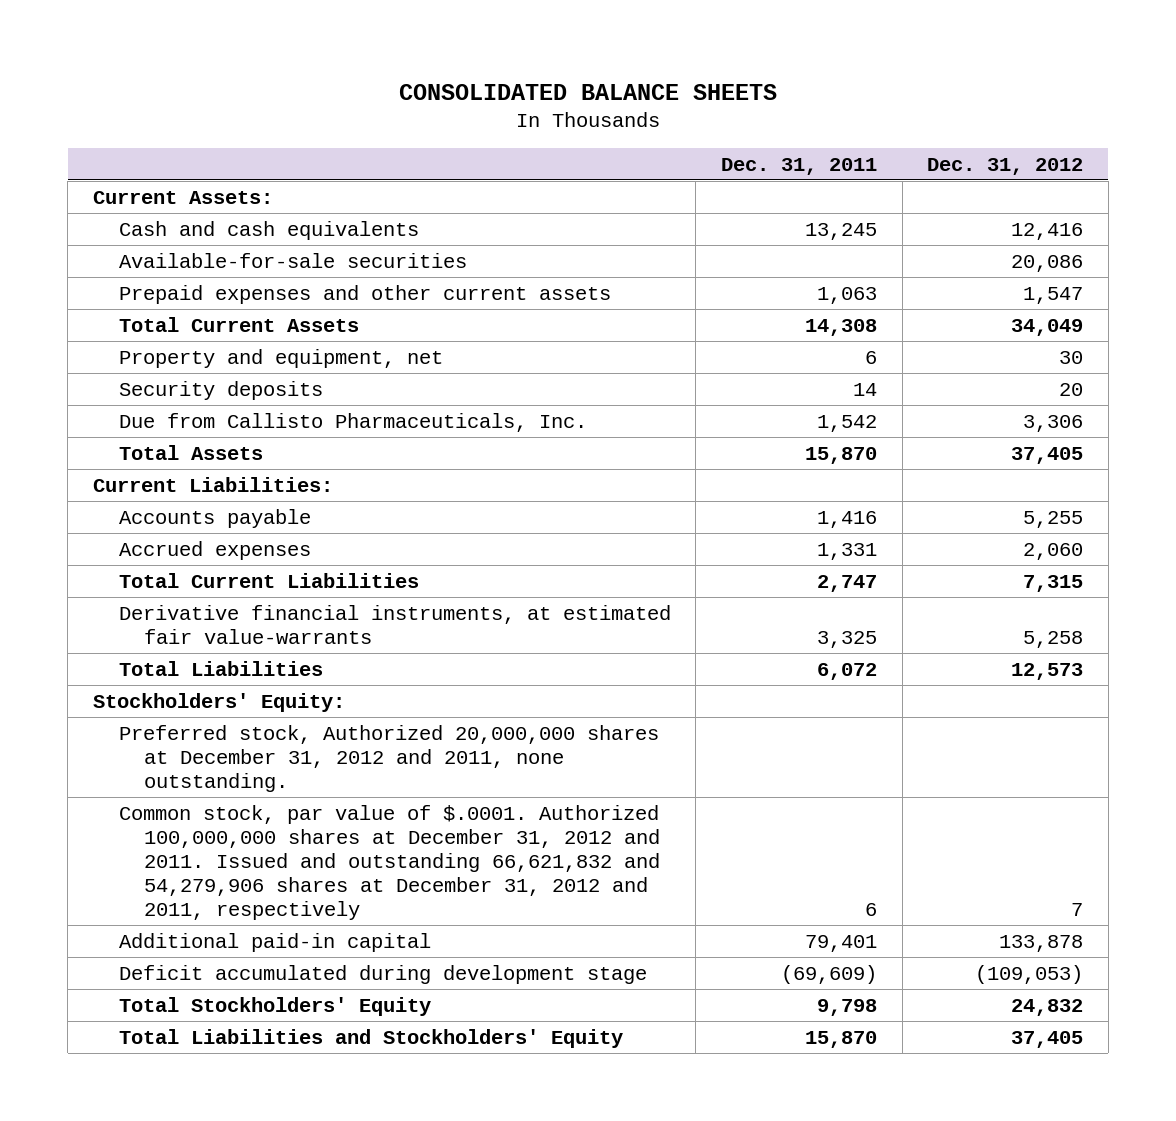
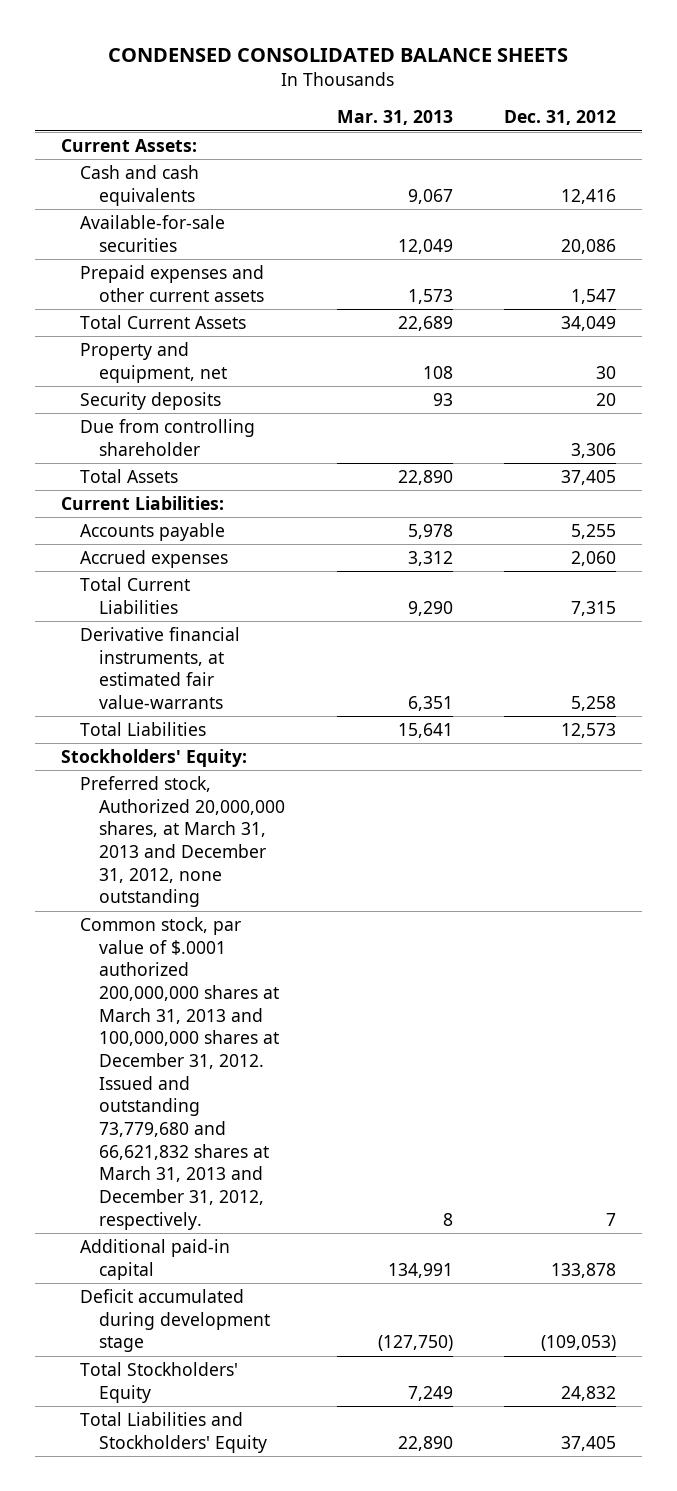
[399,83,778,100] CONSOLIDATED BALANCE SHEETS -> [108,48,569,63] CONDENSED CONSOLIDATED BALANCE SHEETS
[720,157,877,175] Dec. 31, 2011 -> none
none -> [336,110,453,126] Mar. 31, 2013
[118,412,587,432] Due from Callisto Pharmaceuticals, Inc. -> [80,419,256,456] Due from controlling shareholder
[118,724,659,792] Preferred stock, Authorized 20,000,000 shares at December 31, 2012 and 2011, none outstanding. -> [80,776,286,908] Preferred stock, Authorized 20,000,000 shares, at March 31, 2013 and December 31, 2012, none outstanding
[118,804,661,920] Common stock, par value of $.0001. Authorized 100,000,000 shares at December 31, 2012 and 2011. Issued and outstanding 66,621,832 and 54,279,906 shares at December 31, 2012 and 2011, respectively -> [80,917,280,1230] Common stock, par value of $.0001 authorized 200,000,000 shares at March 31, 2013 and 100,000,000 shares at December 31, 2012. Issued and outstanding 73,779,680 and 66,621,832 shares at March 31, 2013 and December 31, 2012, respectively.

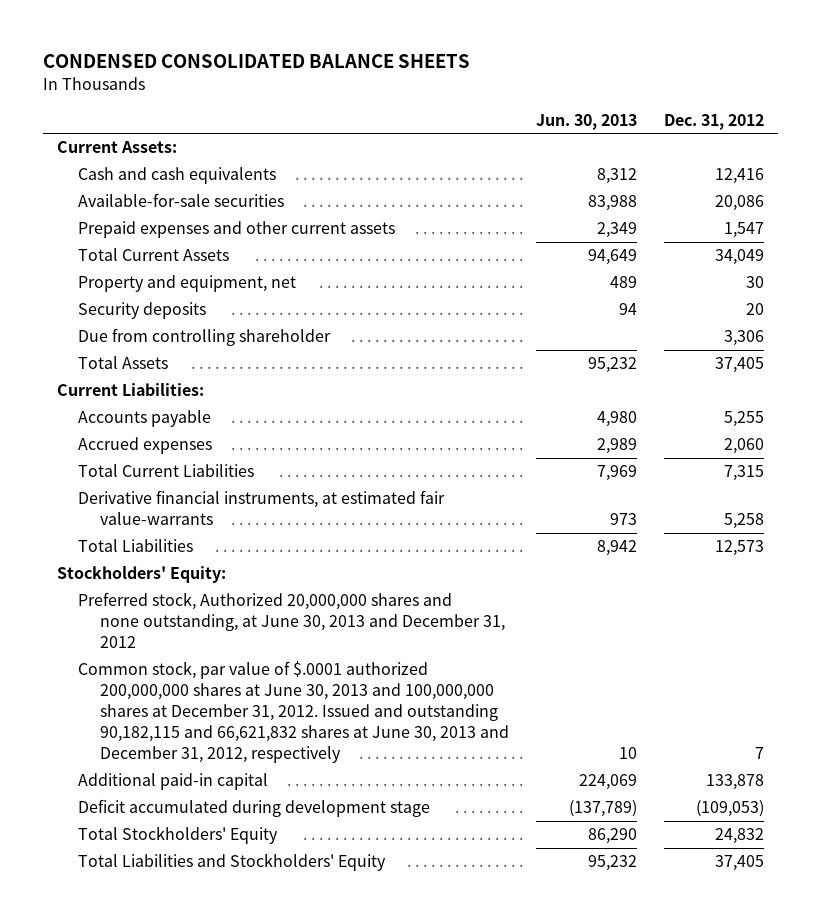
[336,110,453,126] Mar. 31, 2013 -> none
none -> [536,113,638,130] Jun. 30, 2013
[80,776,286,908] Preferred stock, Authorized 20,000,000 shares, at March 31, 2013 and December 31, 2012, none outstanding -> [78,592,506,649] Preferred stock, Authorized 20,000,000 shares and none outstanding, at June 30, 2013 and December 31, 2012
[80,917,280,1230] Common stock, par value of $.0001 authorized 200,000,000 shares at March 31, 2013 and 100,000,000 shares at December 31, 2012. Issued and outstanding 73,779,680 and 66,621,832 shares at March 31, 2013 and December 31, 2012, respectively. -> [78,661,510,764] Common stock, par value of $.0001 authorized 200,000,000 shares at June 30, 2013 and 100,000,000 shares at December 31, 2012. Issued and outstanding 90,182,115 and 66,621,832 shares at June 30, 2013 and December 31, 2012, respectively

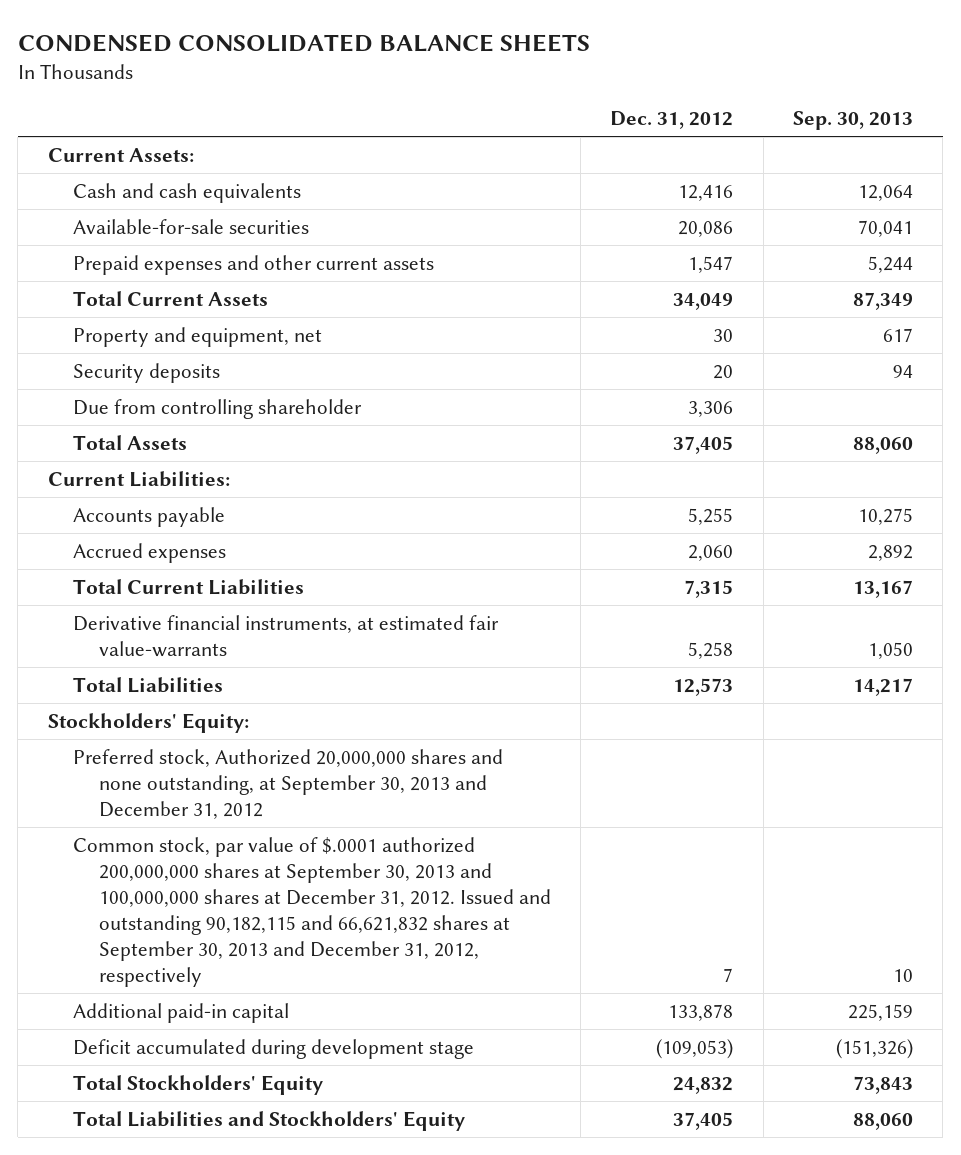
[536,113,638,130] Jun. 30, 2013 -> none
none -> [792,111,913,131] Sep. 30, 2013
[78,592,506,649] Preferred stock, Authorized 20,000,000 shares and none outstanding, at June 30, 2013 and December 31, 2012 -> [73,748,504,819] Preferred stock, Authorized 20,000,000 shares and none outstanding, at September 30, 2013 and December 31, 2012
[78,661,510,764] Common stock, par value of $.0001 authorized 200,000,000 shares at June 30, 2013 and 100,000,000 shares at December 31, 2012. Issued and outstanding 90,182,115 and 66,621,832 shares at June 30, 2013 and December 31, 2012, respectively -> [73,836,551,988] Common stock, par value of $.0001 authorized 200,000,000 shares at September 30, 2013 and 100,000,000 shares at December 31, 2012. Issued and outstanding 90,182,115 and 66,621,832 shares at September 30, 2013 and December 31, 2012, respectively

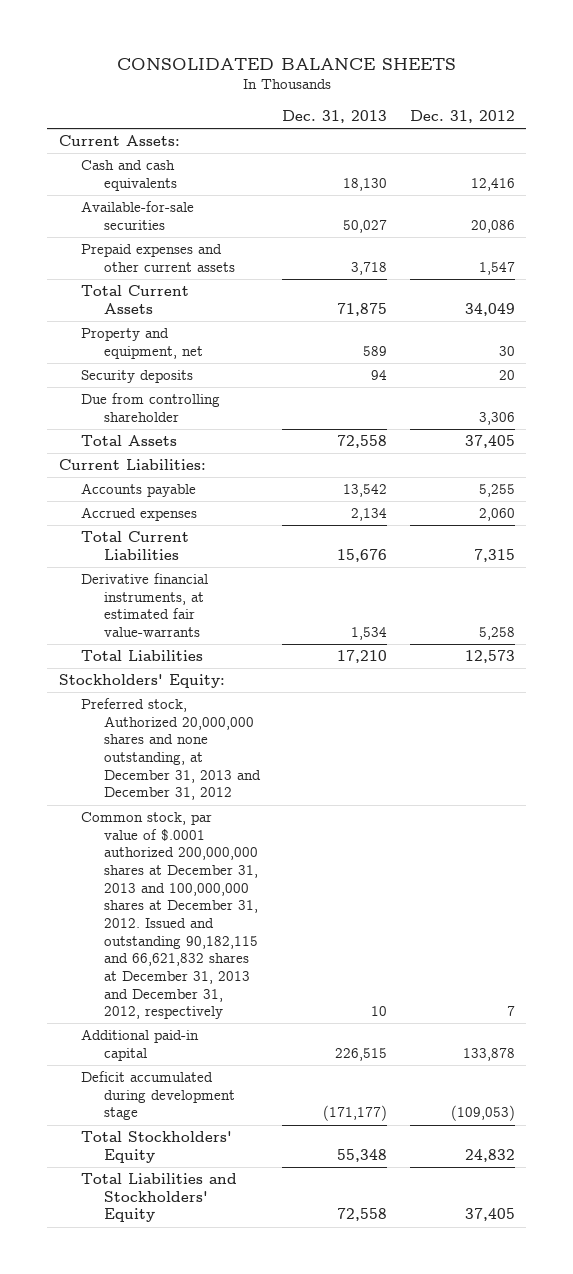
[17,33,590,52] CONDENSED CONSOLIDATED BALANCE SHEETS -> [116,57,456,70] CONSOLIDATED BALANCE SHEETS
[792,111,913,131] Sep. 30, 2013 -> none
none -> [282,109,388,123] Dec. 31, 2013
[73,748,504,819] Preferred stock, Authorized 20,000,000 shares and none outstanding, at September 30, 2013 and December 31, 2012 -> [81,698,261,801] Preferred stock, Authorized 20,000,000 shares and none outstanding, at December 31, 2013 and December 31, 2012
[73,836,551,988] Common stock, par value of $.0001 authorized 200,000,000 shares at September 30, 2013 and 100,000,000 shares at December 31, 2012. Issued and outstanding 90,182,115 and 66,621,832 shares at September 30, 2013 and December 31, 2012, respectively -> [81,812,258,1020] Common stock, par value of $.0001 authorized 200,000,000 shares at December 31, 2013 and 100,000,000 shares at December 31, 2012. Issued and outstanding 90,182,115 and 66,621,832 shares at December 31, 2013 and December 31, 2012, respectively

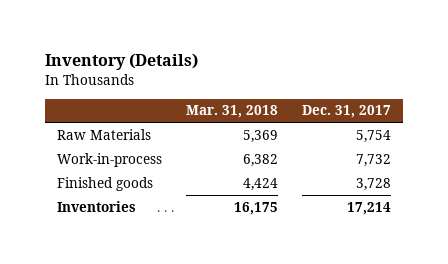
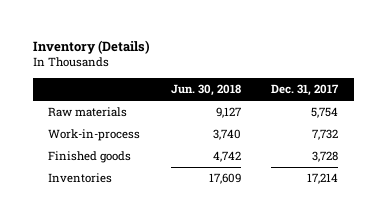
[186,105,279,119] Mar. 31, 2018 -> none
none -> [170,84,241,97] Jun. 30, 2018
[57,128,152,140] Raw Materials -> [48,107,128,118] Raw materials

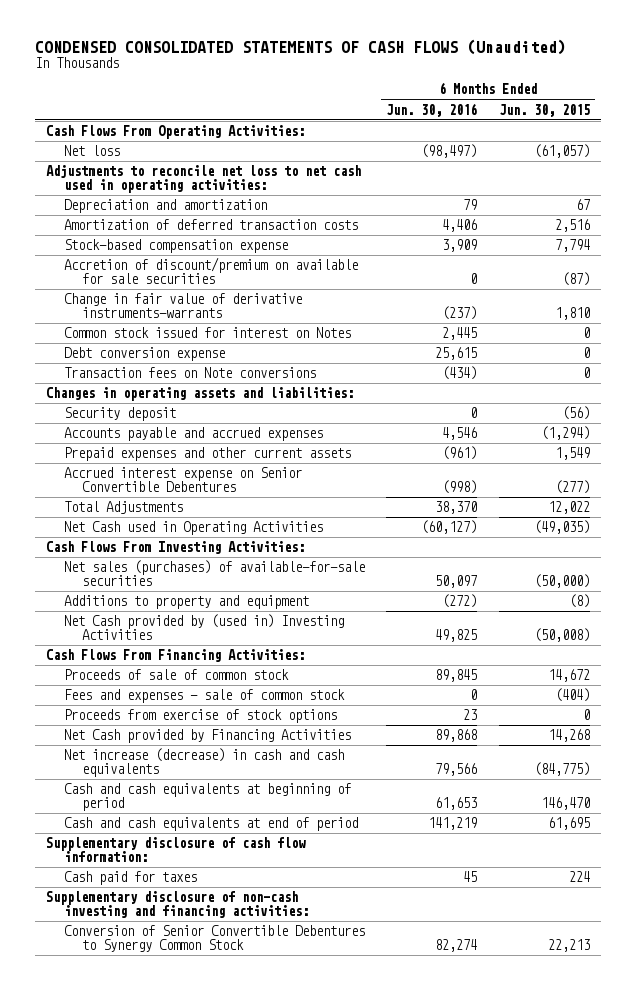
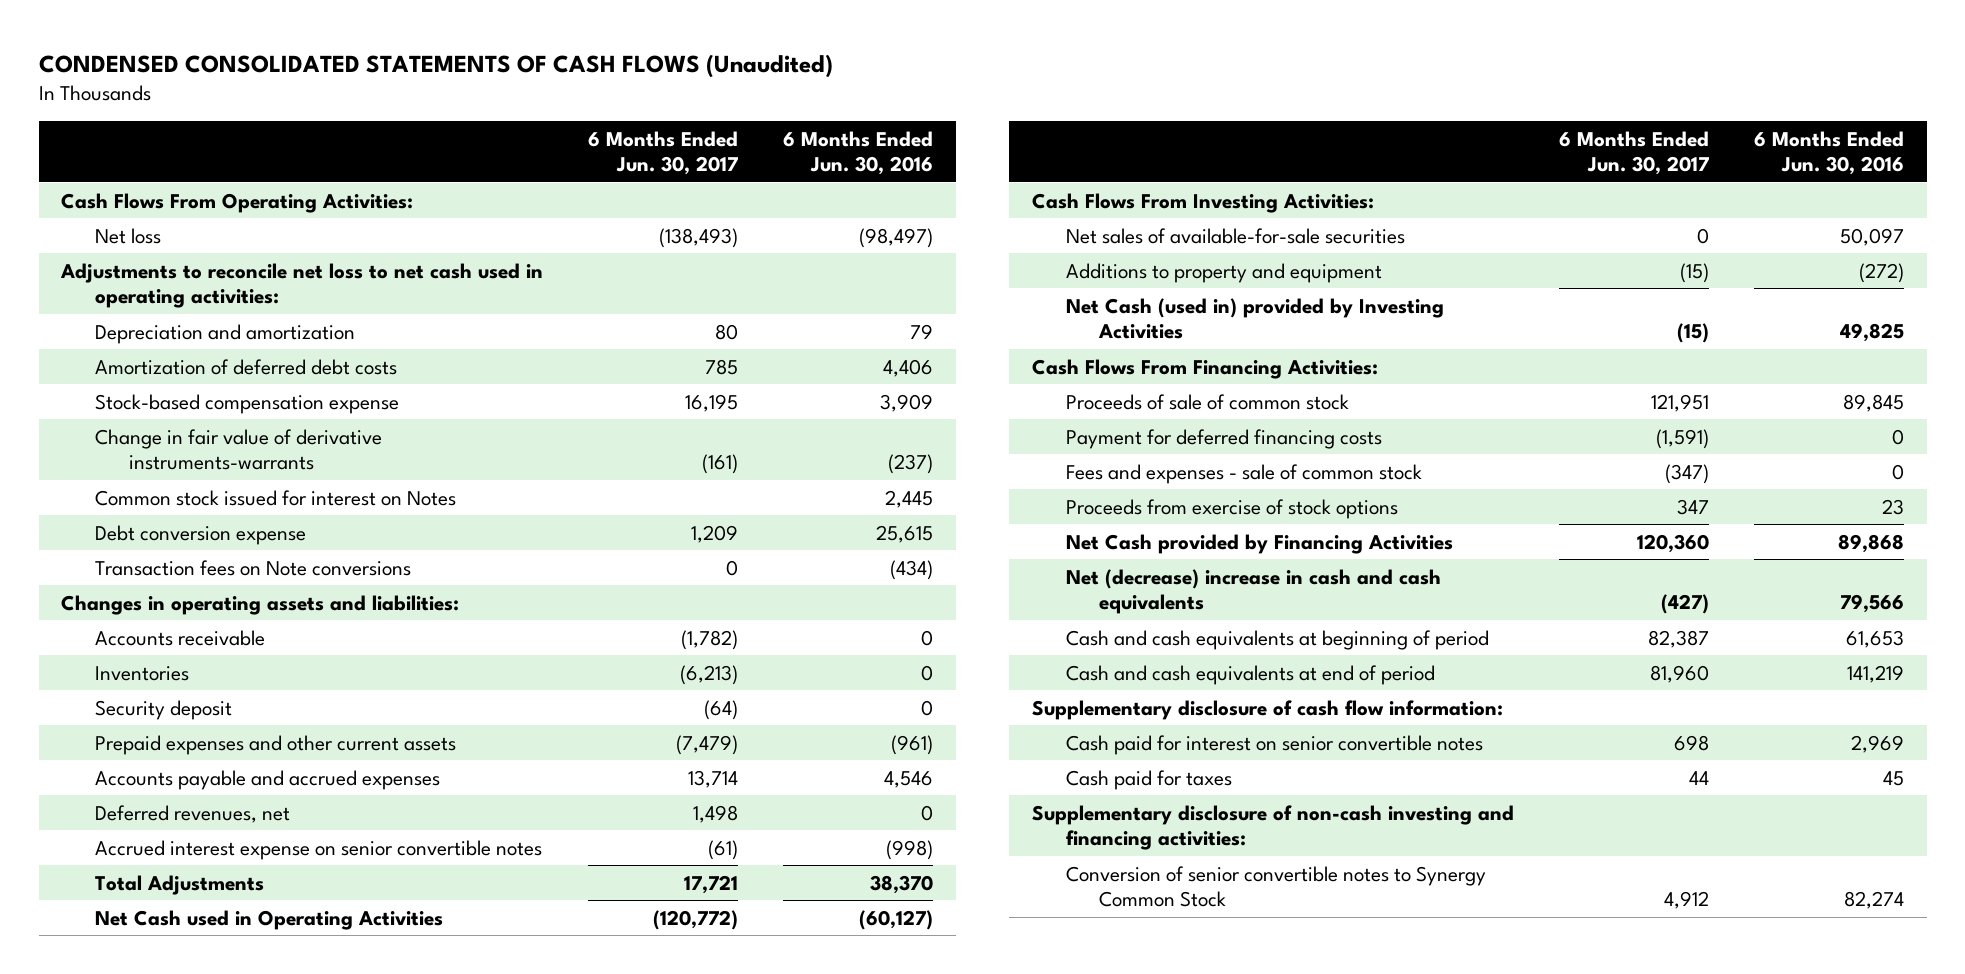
[498,103,590,117] Jun. 30, 2015 -> none
none -> [588,131,739,176] 6 Months Ended Jun. 30, 2017
[63,219,358,231] Amortization of deferred transaction costs -> [95,358,398,375] Amortization of deferred debt costs
[63,257,358,285] Accretion of discount/premium on available for sale securities -> none
none -> [95,629,266,646] Accounts receivable
none -> [95,665,190,681] Inventories
[63,427,323,442] Accounts payable and accrued expenses -> [95,769,441,790] Accounts payable and accrued expenses
none -> [95,804,291,823] Deferred revenues, net
[63,467,302,493] Accrued interest expense on Senior Convertible Debentures -> [95,839,543,860] Accrued interest expense on senior convertible notes
[63,560,365,587] Net sales (purchases) of available-for-sale securities -> [1065,227,1405,244] Net sales of available-for-sale securities
[63,614,344,641] Net Cash provided by (used in) Investing Activities -> [1065,297,1444,339] Net Cash (used in) provided by Investing Activities
none -> [1065,428,1382,449] Payment for deferred financing costs
[63,748,344,778] Net increase (decrease) in cash and cash equivalents -> [1065,568,1441,614] Net (decrease) increase in cash and cash equivalents
none -> [1065,734,1483,755] Cash paid for interest on senior convertible notes
[63,925,365,953] Conversion of Senior Convertible Debentures to Synergy Common Stock -> [1065,865,1486,907] Conversion of senior convertible notes to Synergy Common Stock

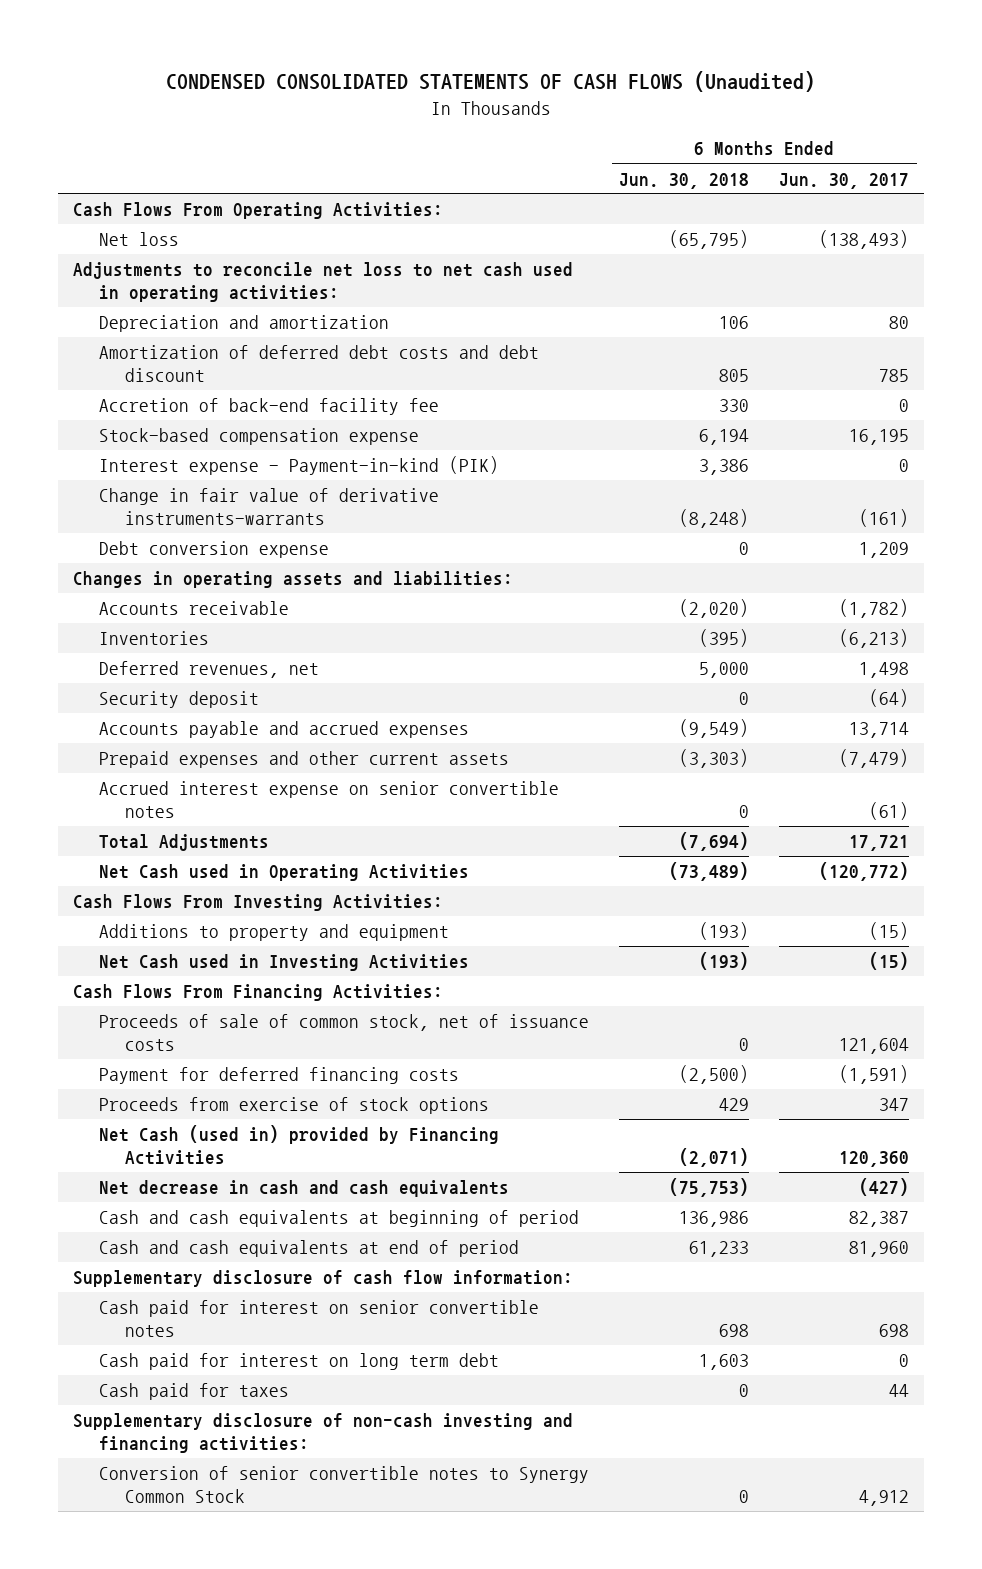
[783,131,934,176] 6 Months Ended Jun. 30, 2016 -> none
none -> [619,172,750,189] Jun. 30, 2018
[95,358,398,375] Amortization of deferred debt costs -> [99,345,540,383] Amortization of deferred debt costs and debt discount
none -> [99,398,440,416] Accretion of back-end facility fee
none -> [99,456,500,476] Interest expense - Payment-in-kind (PIK)
[95,489,457,506] Common stock issued for interest on Notes -> none
[95,559,412,576] Transaction fees on Note conversions -> none
[95,804,291,823] Deferred revenues, net -> [99,661,320,679] Deferred revenues, net
[95,734,457,755] Prepaid expenses and other current assets -> [99,751,510,769] Prepaid expenses and other current assets
[1065,227,1405,244] Net sales of available-for-sale securities -> none
[1065,297,1444,339] Net Cash (used in) provided by Investing Activities -> [99,954,470,972] Net Cash used in Investing Activities
[1065,393,1349,410] Proceeds of sale of common stock -> [99,1014,590,1052] Proceeds of sale of common stock, net of issuance costs
[1650,393,1709,412] 121,951 -> [839,1038,910,1055] 121,604
[1065,463,1422,484] Fees and expenses - sale of common stock -> none
[1065,533,1453,554] Net Cash provided by Financing Activities -> [99,1125,500,1166] Net Cash (used in) provided by Financing Activities
[1065,568,1441,614] Net (decrease) increase in cash and cash equivalents -> [99,1180,510,1198] Net decrease in cash and cash equivalents
none -> [99,1353,500,1371] Cash paid for interest on long term debt

